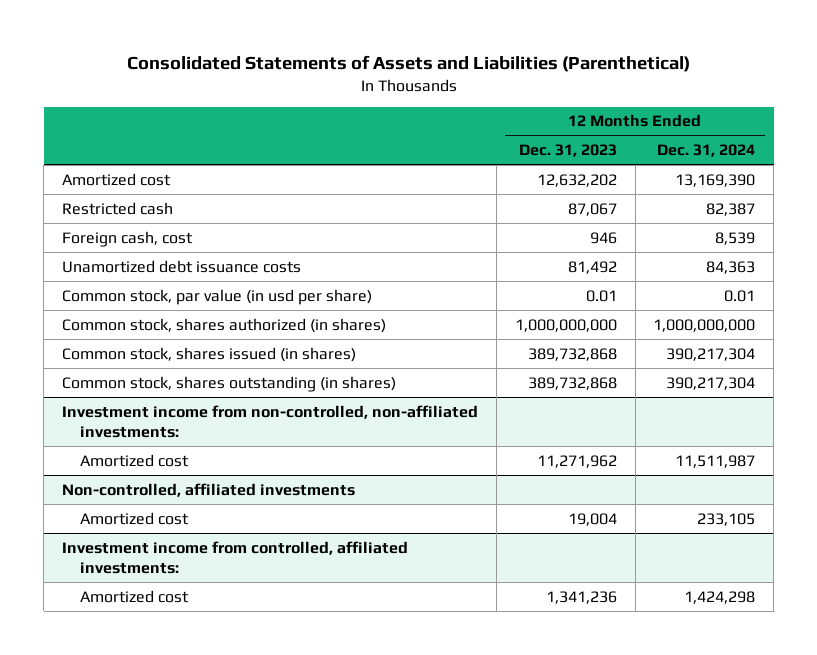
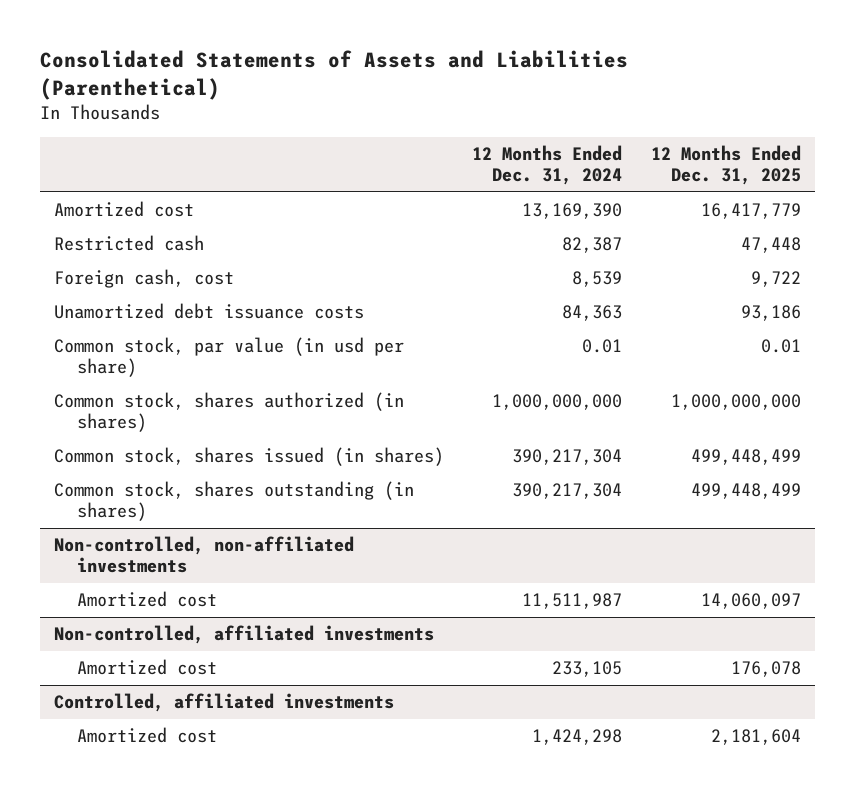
[518,143,617,157] Dec. 31, 2023 -> none
none -> [650,144,801,186] 12 Months Ended Dec. 31, 2025
[61,404,478,438] Investment income from non-controlled, non-affiliated investments: -> [53,536,354,574] Non-controlled, non-affiliated investments
[61,540,408,574] Investment income from controlled, affiliated investments: -> [53,693,394,713] Controlled, affiliated investments

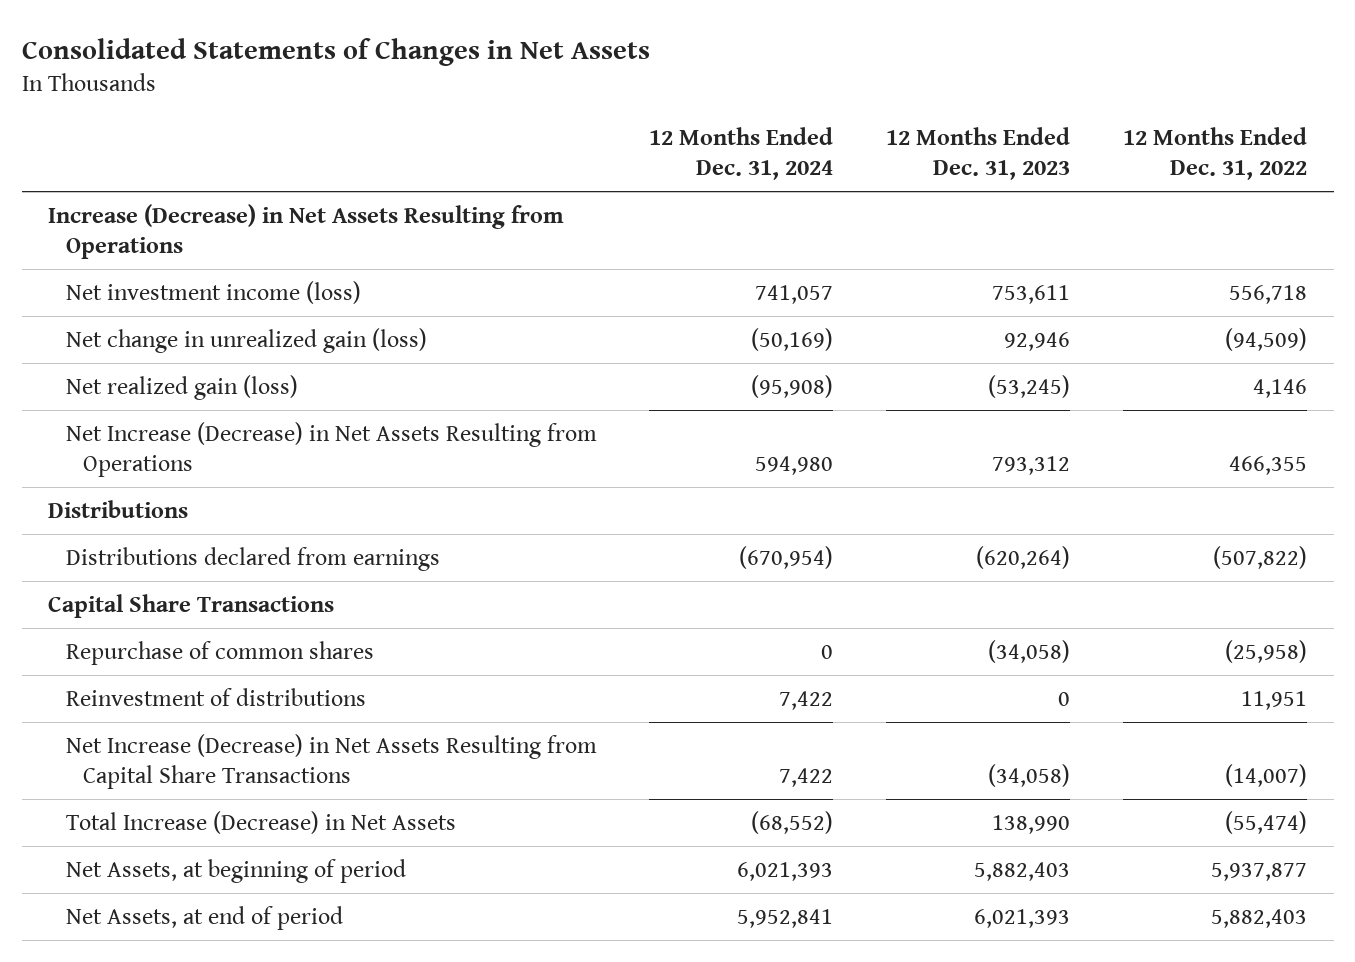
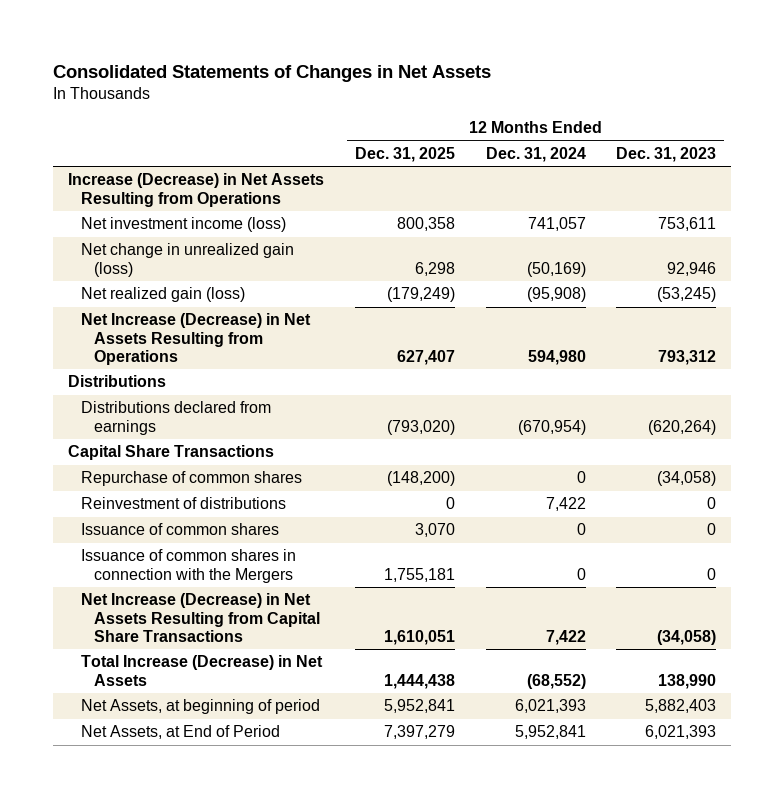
[1123,127,1308,180] 12 Months Ended Dec. 31, 2022 -> none
none -> [354,147,455,163] Dec. 31, 2025
none -> [80,523,279,536] Issuance of common shares
none -> [80,549,296,583] Issuance of common shares in connection with the Mergers
[65,905,343,930] Net Assets, at end of period -> [80,725,280,740] Net Assets, at End of Period

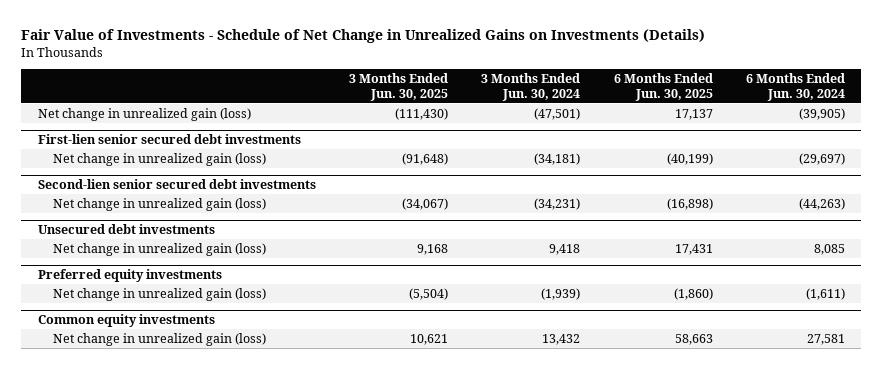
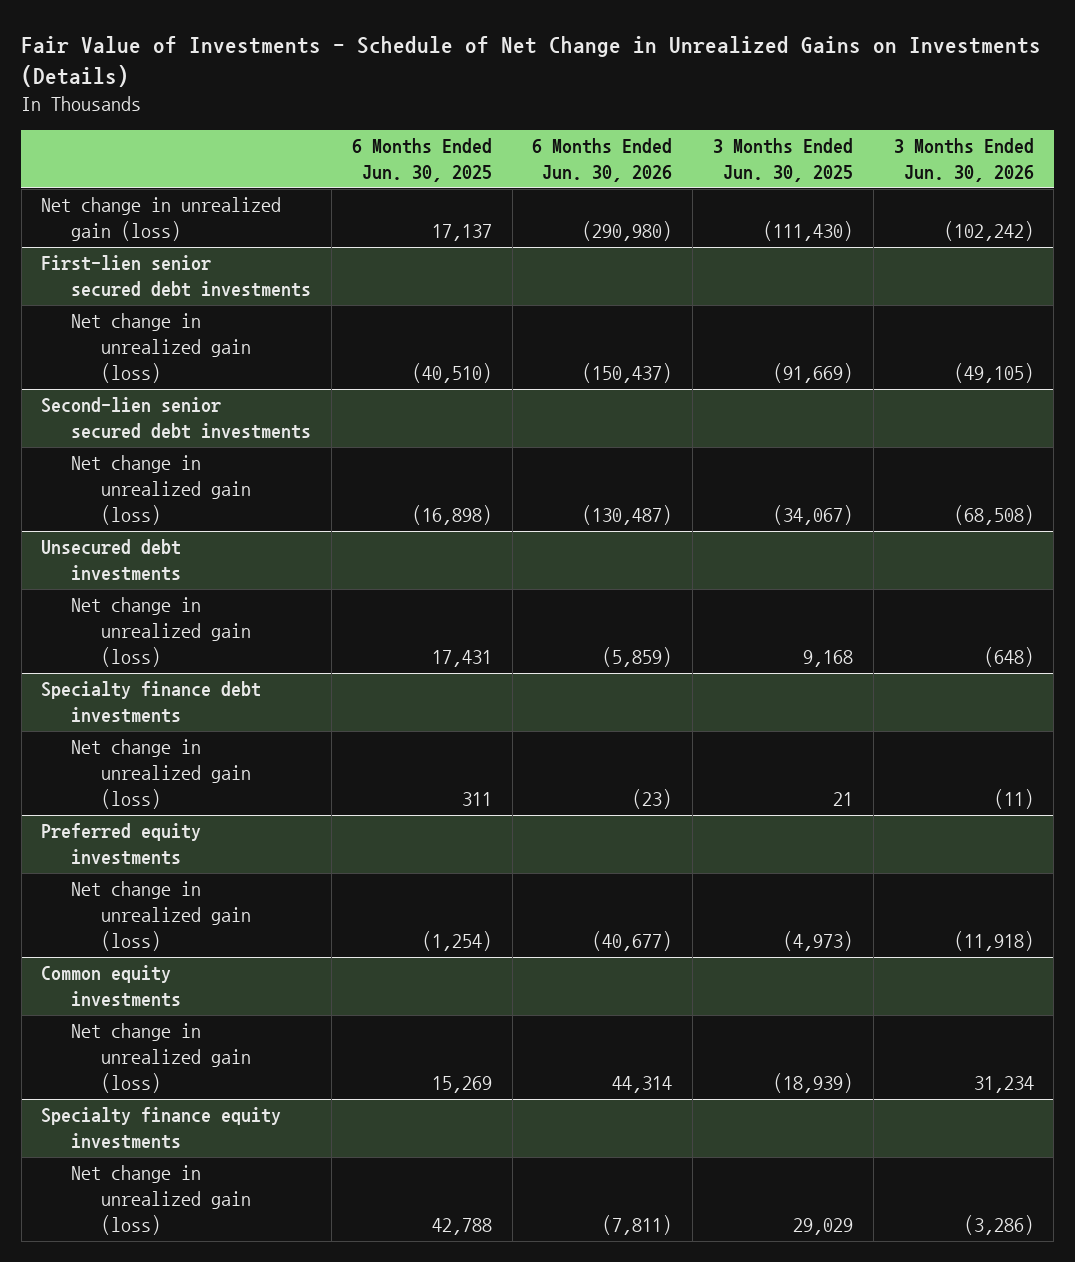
[481,73,581,101] 3 Months Ended Jun. 30, 2024 -> none
[745,73,845,101] 6 Months Ended Jun. 30, 2024 -> none
none -> [532,138,673,182] 6 Months Ended Jun. 30, 2026
none -> [893,138,1034,182] 3 Months Ended Jun. 30, 2026
[402,152,449,165] (91,648) -> [772,362,853,383] (91,669)
[666,152,713,165] (40,199) -> [411,362,492,383] (40,510)
none -> [41,681,262,724] Specialty finance debt investments
none -> [71,739,251,809] Net change in unrealized gain (loss)
[409,287,449,300] (5,504) -> [782,930,853,951] (4,973)
[673,287,713,300] (1,860) -> [421,930,492,951] (1,254)
[410,333,449,345] 10,621 -> [772,1072,853,1093] (18,939)
[674,333,713,345] 58,663 -> [431,1075,492,1093] 15,269
none -> [41,1107,282,1150] Specialty finance equity investments
none -> [71,1165,251,1235] Net change in unrealized gain (loss)

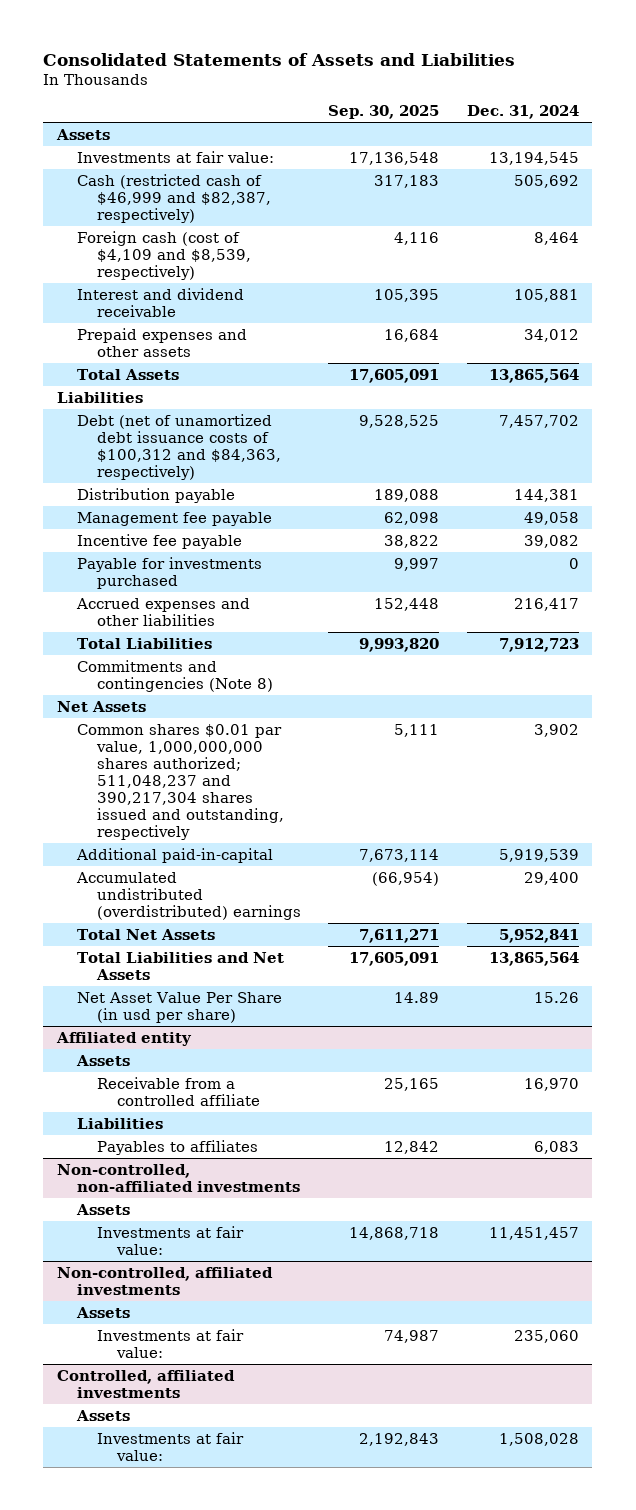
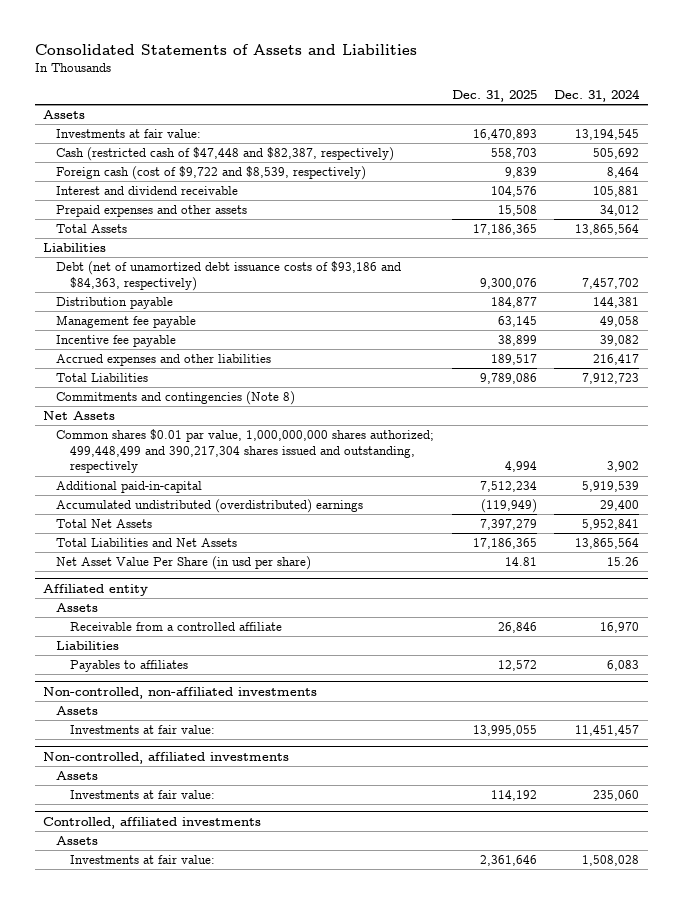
[328,105,440,120] Sep. 30, 2025 -> none
none -> [451,90,537,103] Dec. 31, 2025
[76,173,271,223] Cash (restricted cash of $46,999 and $82,387, respectively) -> [56,147,395,162] Cash (restricted cash of $47,448 and $82,387, respectively)
[76,230,251,280] Foreign cash (cost of $4,109 and $8,539, respectively) -> [56,166,367,181] Foreign cash (cost of $9,722 and $8,539, respectively)
[76,413,281,480] Debt (net of unamortized debt issuance costs of $100,312 and $84,363, respectively) -> [56,261,402,291] Debt (net of unamortized debt issuance costs of $93,186 and $84,363, respectively)
[76,556,262,589] Payable for investments purchased -> none
[76,723,284,841] Common shares $0.01 par value, 1,000,000,000 shares authorized; 511,048,237 and 390,217,304 shares issued and outstanding, respectively -> [56,429,435,474] Common shares $0.01 par value, 1,000,000,000 shares authorized; 499,448,499 and 390,217,304 shares issued and outstanding, respectively

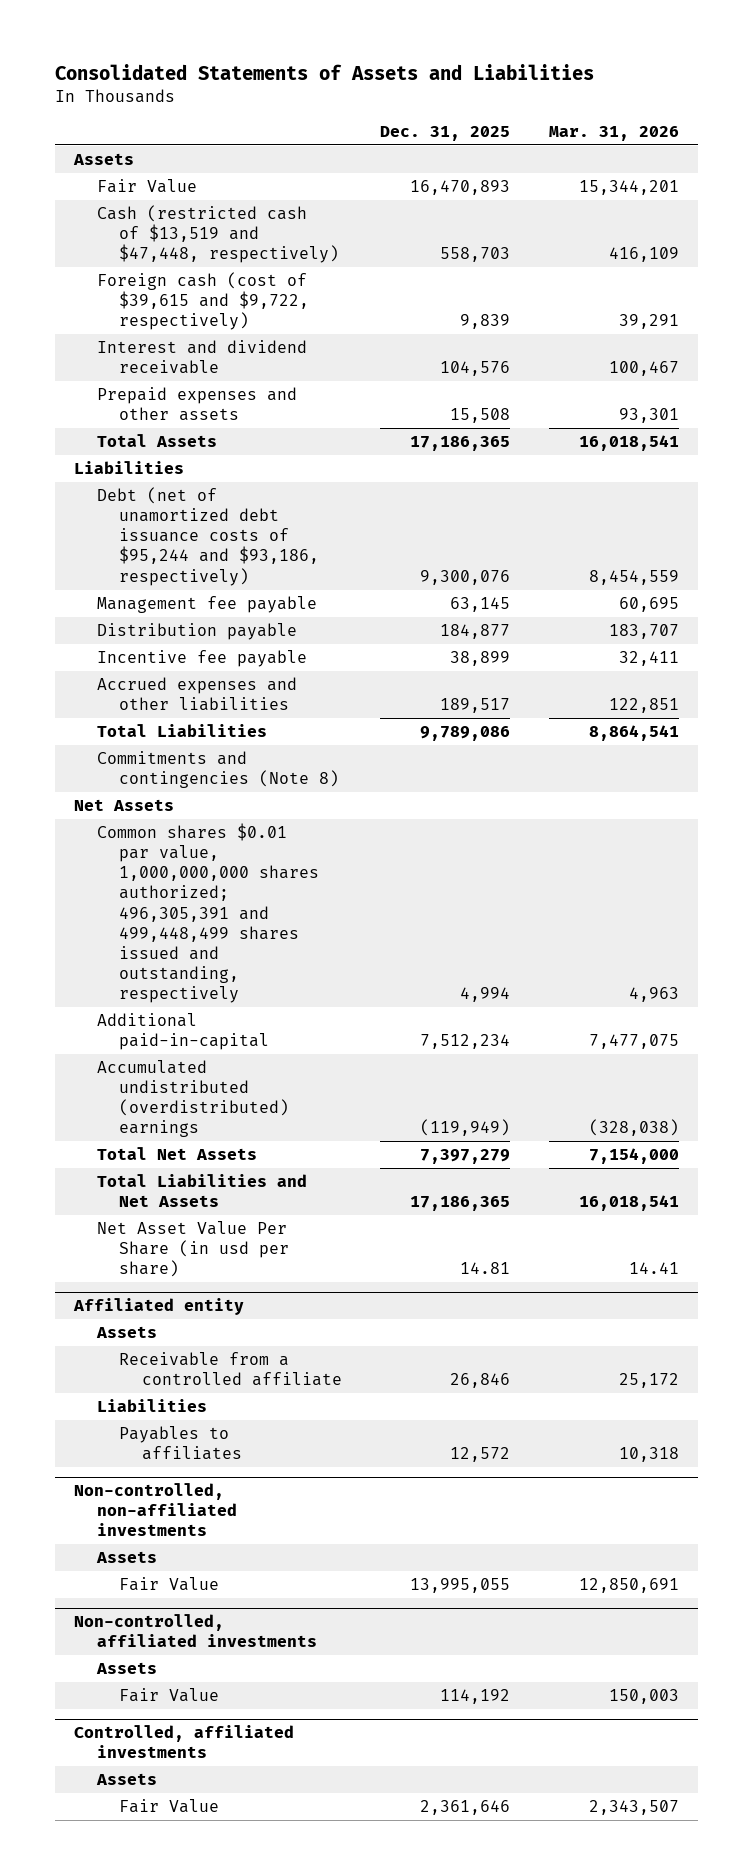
[553,89,640,103] Dec. 31, 2024 -> none
none -> [548,125,679,141] Mar. 31, 2026
[56,129,202,139] Investments at fair value: -> [96,179,197,194] Fair Value
[56,147,395,162] Cash (restricted cash of $47,448 and $82,387, respectively) -> [96,205,340,264] Cash (restricted cash of $13,519 and $47,448, respectively)
[56,166,367,181] Foreign cash (cost of $9,722 and $8,539, respectively) -> [96,272,310,331] Foreign cash (cost of $39,615 and $9,722, respectively)
[56,261,402,291] Debt (net of unamortized debt issuance costs of $93,186 and $84,363, respectively) -> [96,487,320,586] Debt (net of unamortized debt issuance costs of $95,244 and $93,186, respectively)
[56,297,174,310] Distribution payable -> [96,623,297,641] Distribution payable
[56,429,435,474] Common shares $0.01 par value, 1,000,000,000 shares authorized; 499,448,499 and 390,217,304 shares issued and outstanding, respectively -> [96,823,320,1003] Common shares $0.01 par value, 1,000,000,000 shares authorized; 496,305,391 and 499,448,499 shares issued and outstanding, respectively
[69,725,215,735] Investments at fair value: -> [119,1577,220,1592] Fair Value
[69,790,215,800] Investments at fair value: -> [119,1688,220,1703] Fair Value
[69,855,215,865] Investments at fair value: -> [119,1799,220,1814] Fair Value

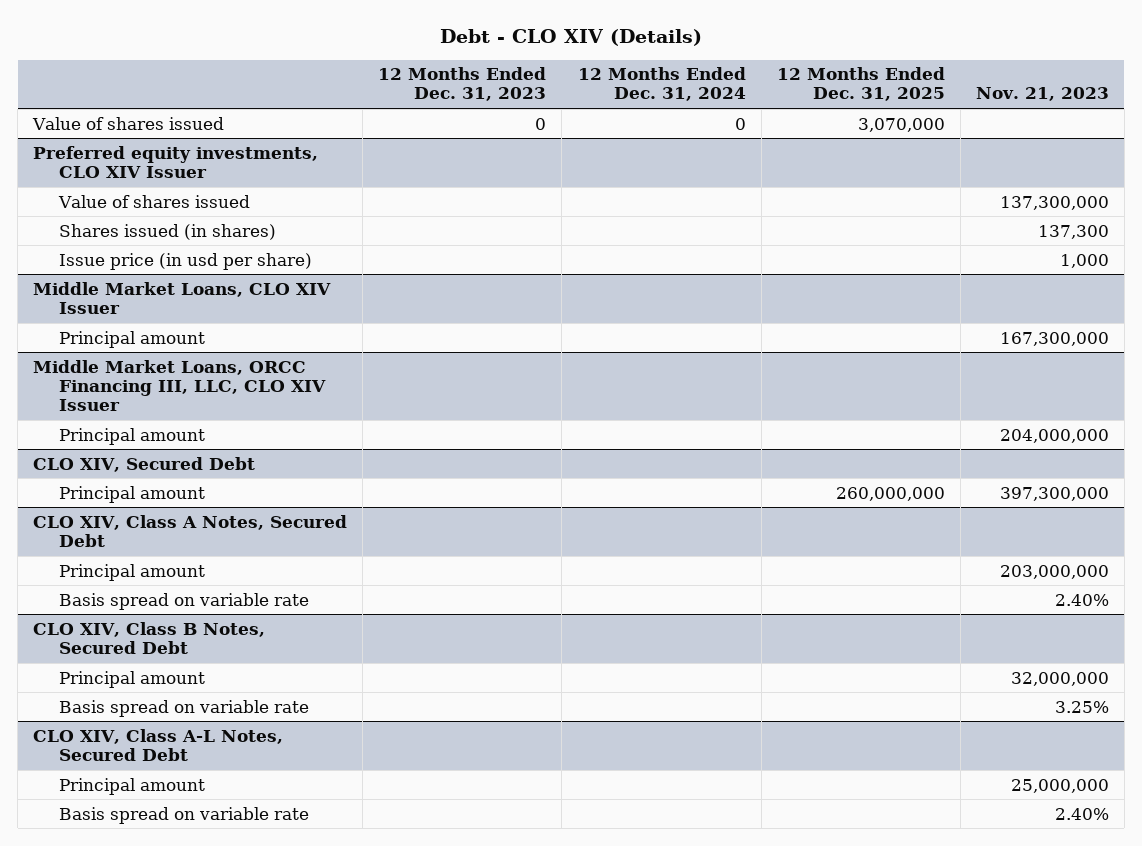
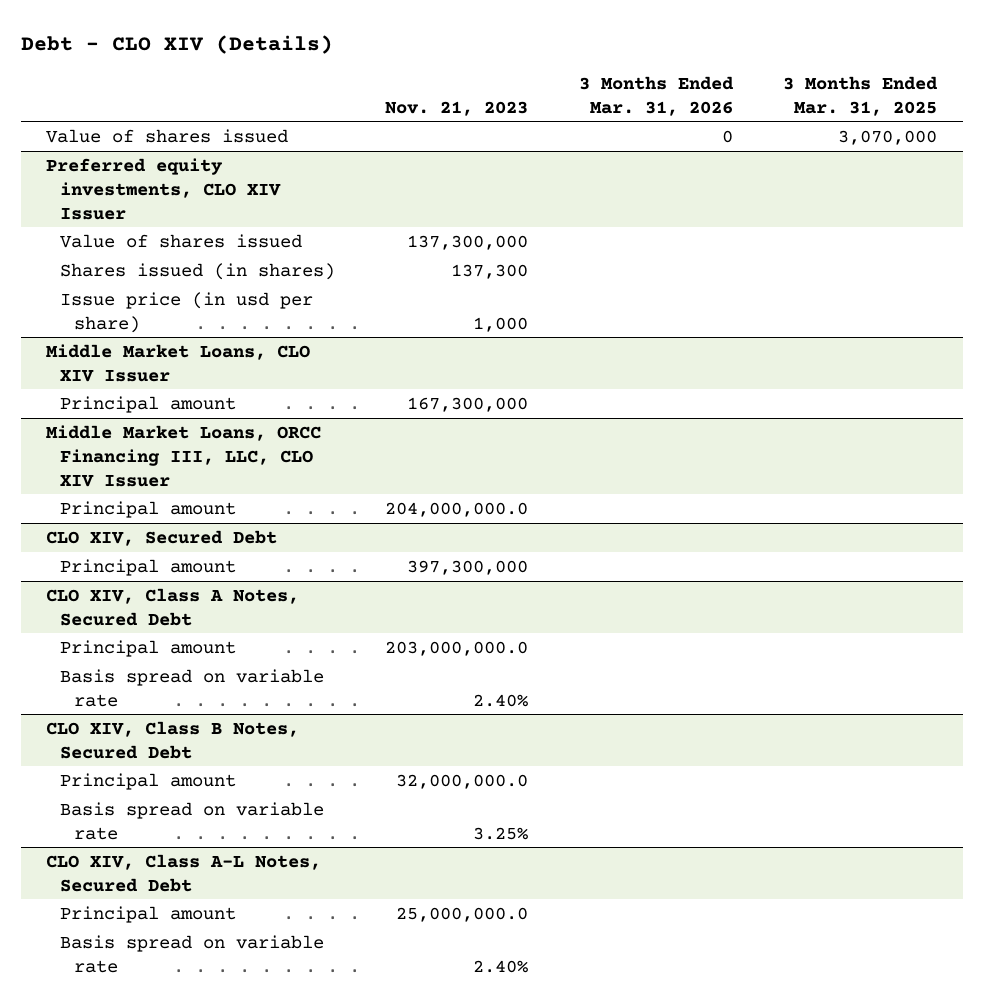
[378,67,547,102] 12 Months Ended Dec. 31, 2023 -> none
[577,67,746,102] 12 Months Ended Dec. 31, 2024 -> none
[776,67,945,102] 12 Months Ended Dec. 31, 2025 -> none
none -> [578,75,734,116] 3 Months Ended Mar. 31, 2026
none -> [783,75,939,116] 3 Months Ended Mar. 31, 2025
[999,428,1109,443] 204,000,000 -> [385,501,529,517] 204,000,000.0
[999,564,1109,579] 203,000,000 -> [385,640,529,656] 203,000,000.0
[1010,671,1109,686] 32,000,000 -> [396,773,529,789] 32,000,000.0
[1010,778,1109,793] 25,000,000 -> [396,906,529,922] 25,000,000.0

